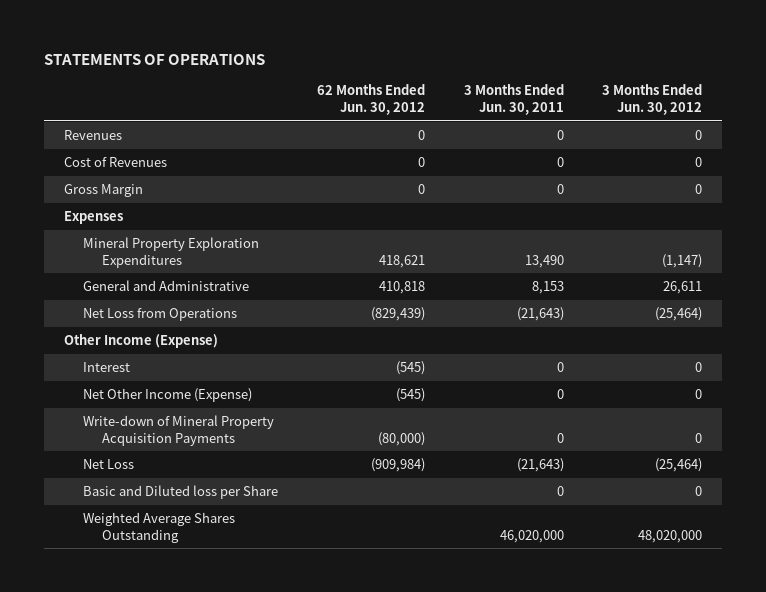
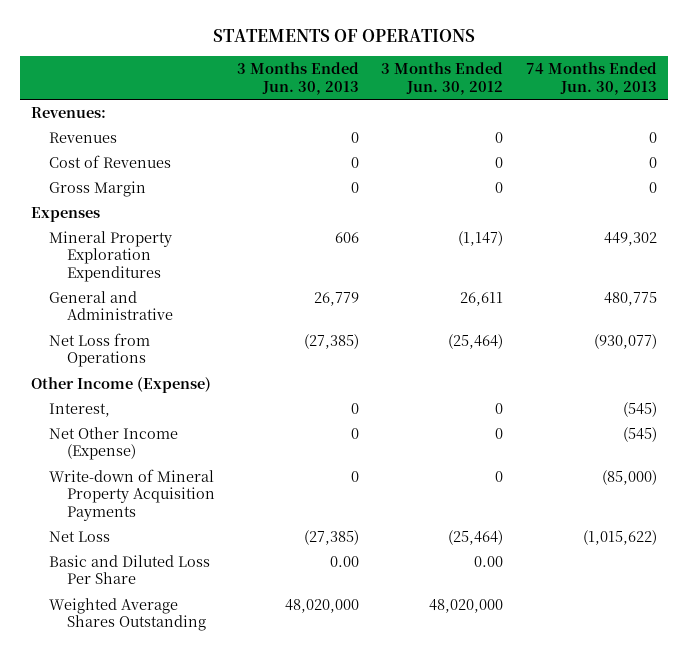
[316,84,425,116] 62 Months Ended Jun. 30, 2012 -> none
[463,84,564,116] 3 Months Ended Jun. 30, 2011 -> none
none -> [237,62,360,95] 3 Months Ended Jun. 30, 2013
none -> [525,62,657,95] 74 Months Ended Jun. 30, 2013
none -> [30,106,106,118] Revenues:
[82,362,130,373] Interest -> [48,402,110,417] Interest,
[82,485,278,500] Basic and Diluted loss per Share -> [48,554,210,585] Basic and Diluted Loss Per Share
[695,486,703,497] 0 -> [474,555,504,567] 0.00

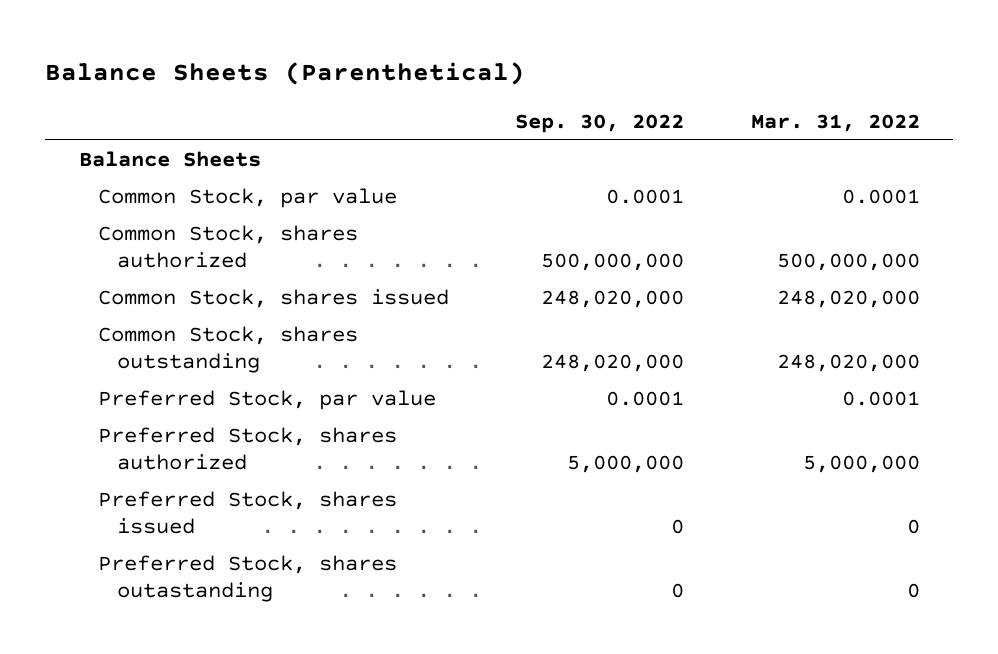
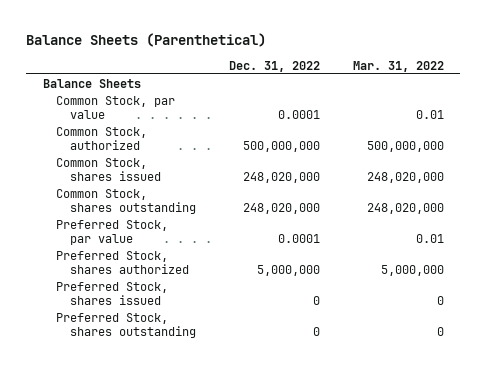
[515,113,685,133] Sep. 30, 2022 -> none
none -> [228,60,320,72] Dec. 31, 2022
[841,188,920,204] 0.0001 -> [415,110,444,120] 0.01
[97,224,358,269] Common Stock, shares authorized -> [56,126,148,151] Common Stock, authorized
[841,390,920,406] 0.0001 -> [415,234,444,244] 0.01
[97,554,397,603] Preferred Stock, shares outastanding -> [56,312,196,339] Preferred Stock, shares outstanding

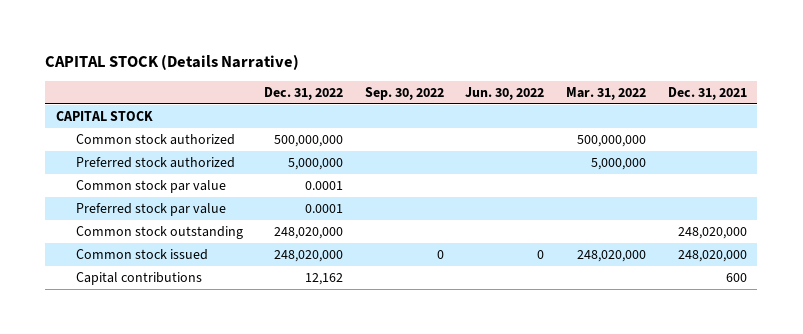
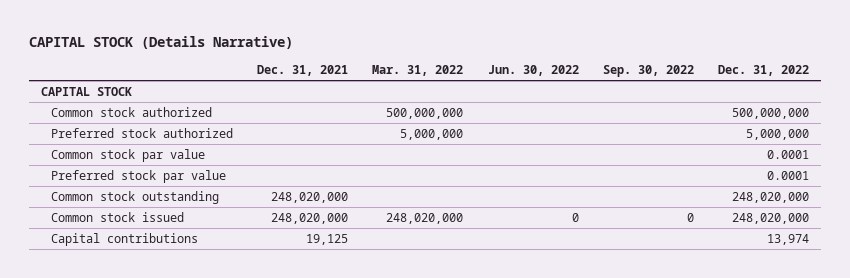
[305,272,344,285] 12,162 -> [767,233,810,245] 13,974
[725,272,747,282] 600 -> [306,233,349,245] 19,125

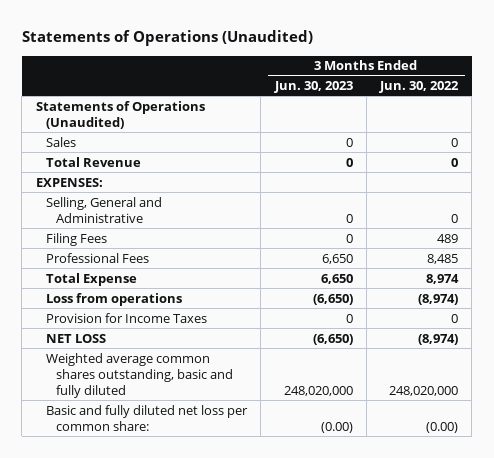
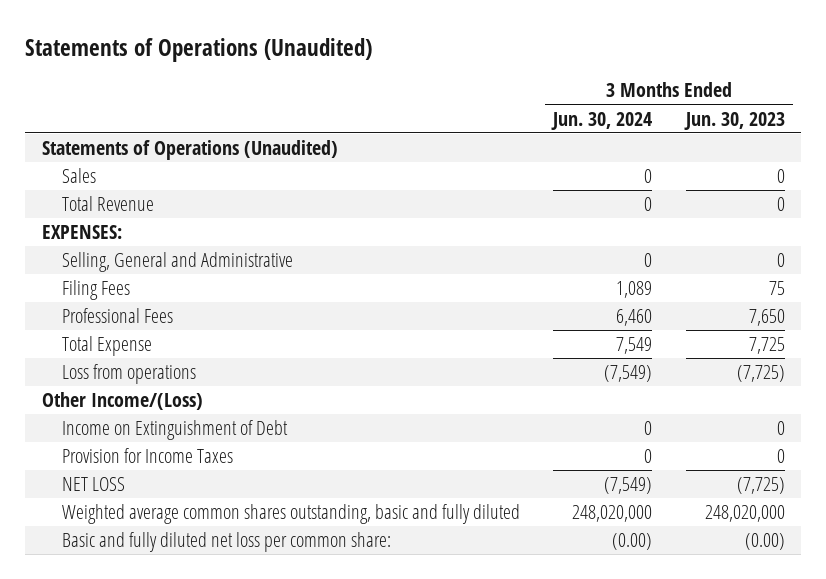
[379,81,460,94] Jun. 30, 2022 -> none
none -> [551,111,653,130] Jun. 30, 2024
[345,233,353,243] 0 -> [768,281,785,296] 75
[321,253,353,264] 6,650 -> [748,309,785,327] 7,650
[320,273,353,284] 6,650 -> [748,337,785,355] 7,725
[312,293,353,305] (6,650) -> [736,365,785,383] (7,725)
none -> [41,392,203,411] Other Income/(Loss)
none -> [62,420,289,441] Income on Extinguishment of Debt
[312,333,353,345] (6,650) -> [736,477,785,495] (7,725)

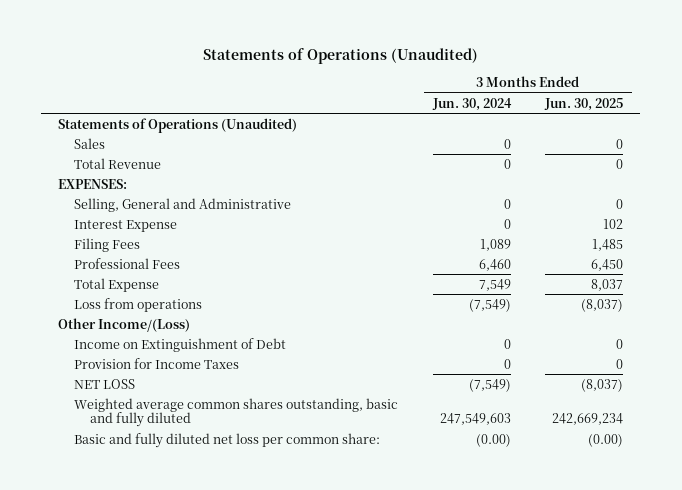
[683,111,785,130] Jun. 30, 2023 -> none
none -> [544,97,624,111] Jun. 30, 2025
none -> [74,219,178,232] Interest Expense
[572,505,653,523] 248,020,000 -> [439,413,511,426] 247,549,603

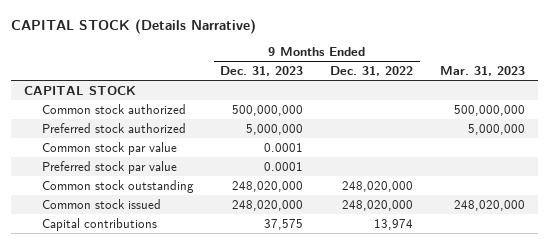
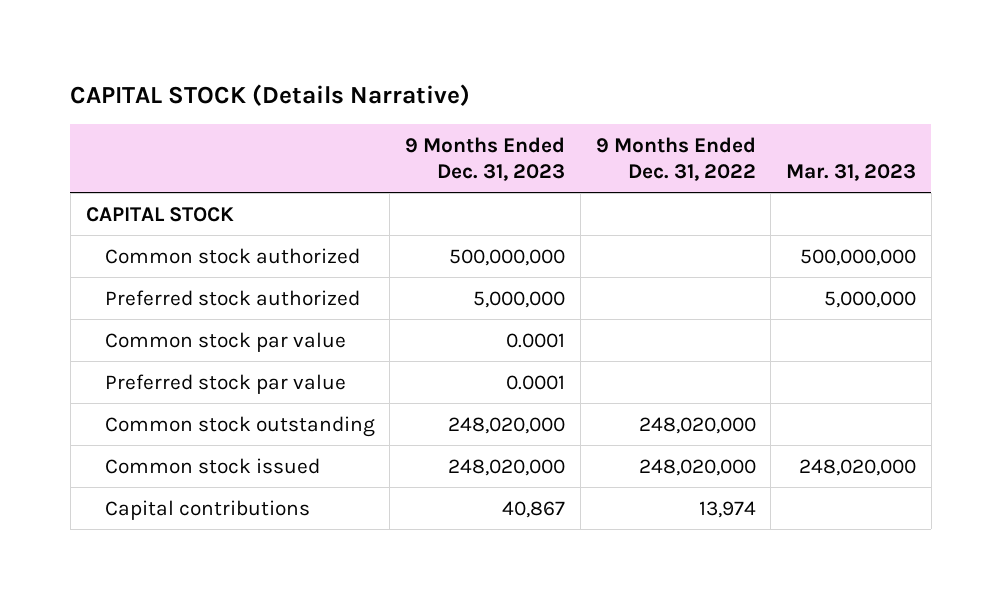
[264,218,304,230] 37,575 -> [502,500,566,518] 40,867

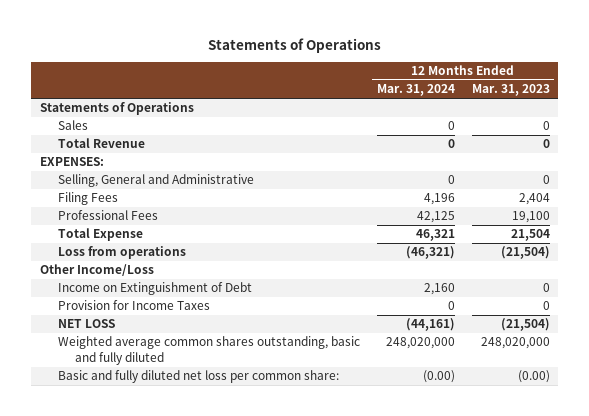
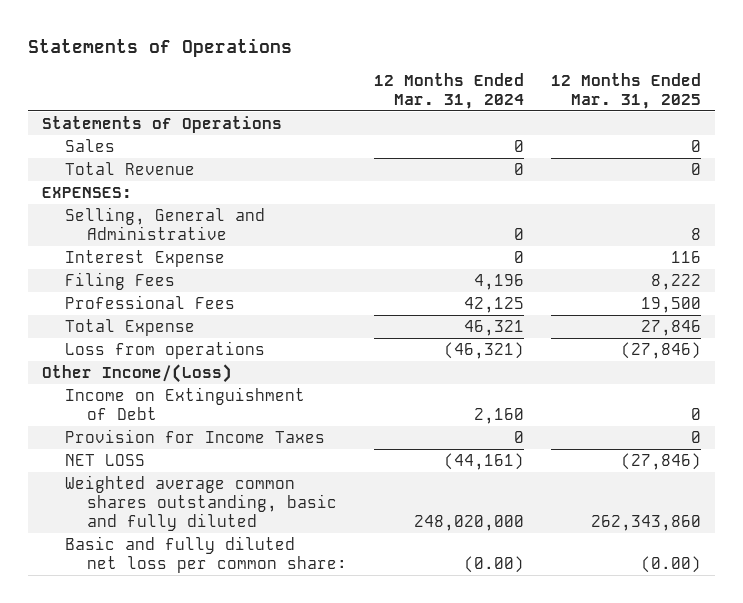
[471,84,550,97] Mar. 31, 2023 -> none
none -> [551,72,702,109] 12 Months Ended Mar. 31, 2025
none -> [64,250,225,268] Interest Expense
[39,264,154,277] Other Income/Loss -> [41,364,232,384] Other Income/(Loss)

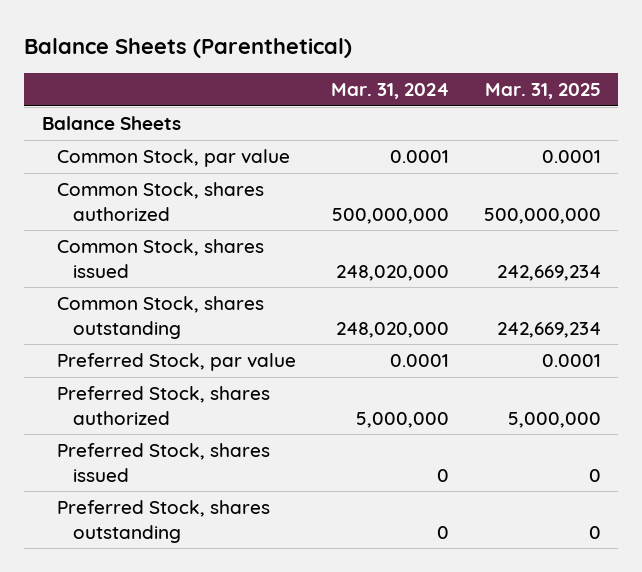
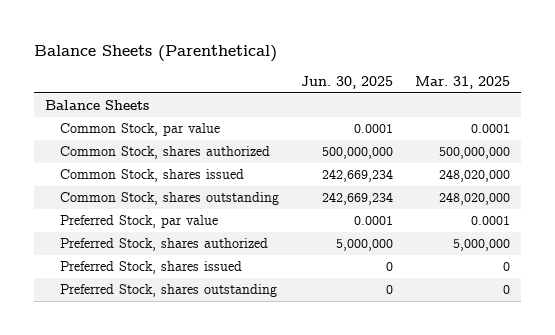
[330,83,449,100] Mar. 31, 2024 -> none
none -> [300,75,393,89] Jun. 30, 2025
[496,264,601,281] 242,669,234 -> [438,169,510,183] 248,020,000
[496,321,601,338] 242,669,234 -> [438,192,510,206] 248,020,000

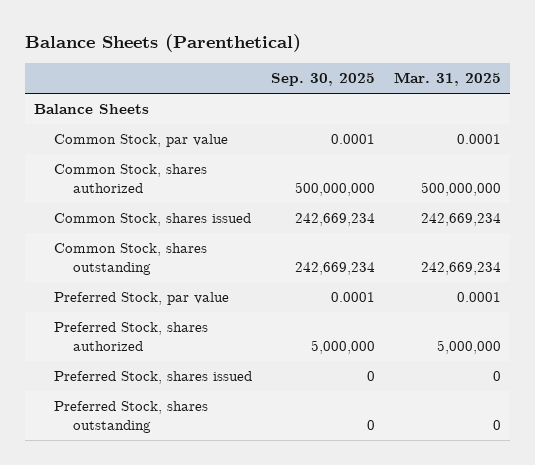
[300,75,393,89] Jun. 30, 2025 -> none
none -> [270,73,375,87] Sep. 30, 2025
[438,169,510,183] 248,020,000 -> [420,213,501,227] 242,669,234
[438,192,510,206] 248,020,000 -> [420,261,501,275] 242,669,234

